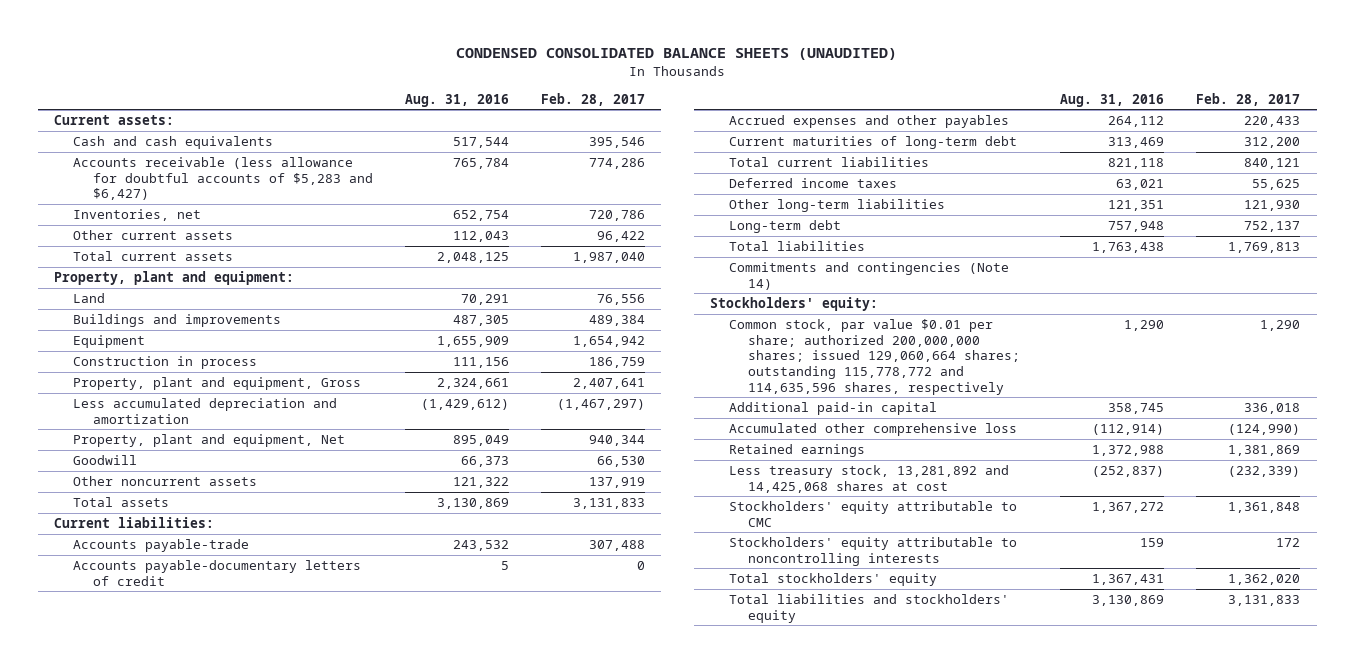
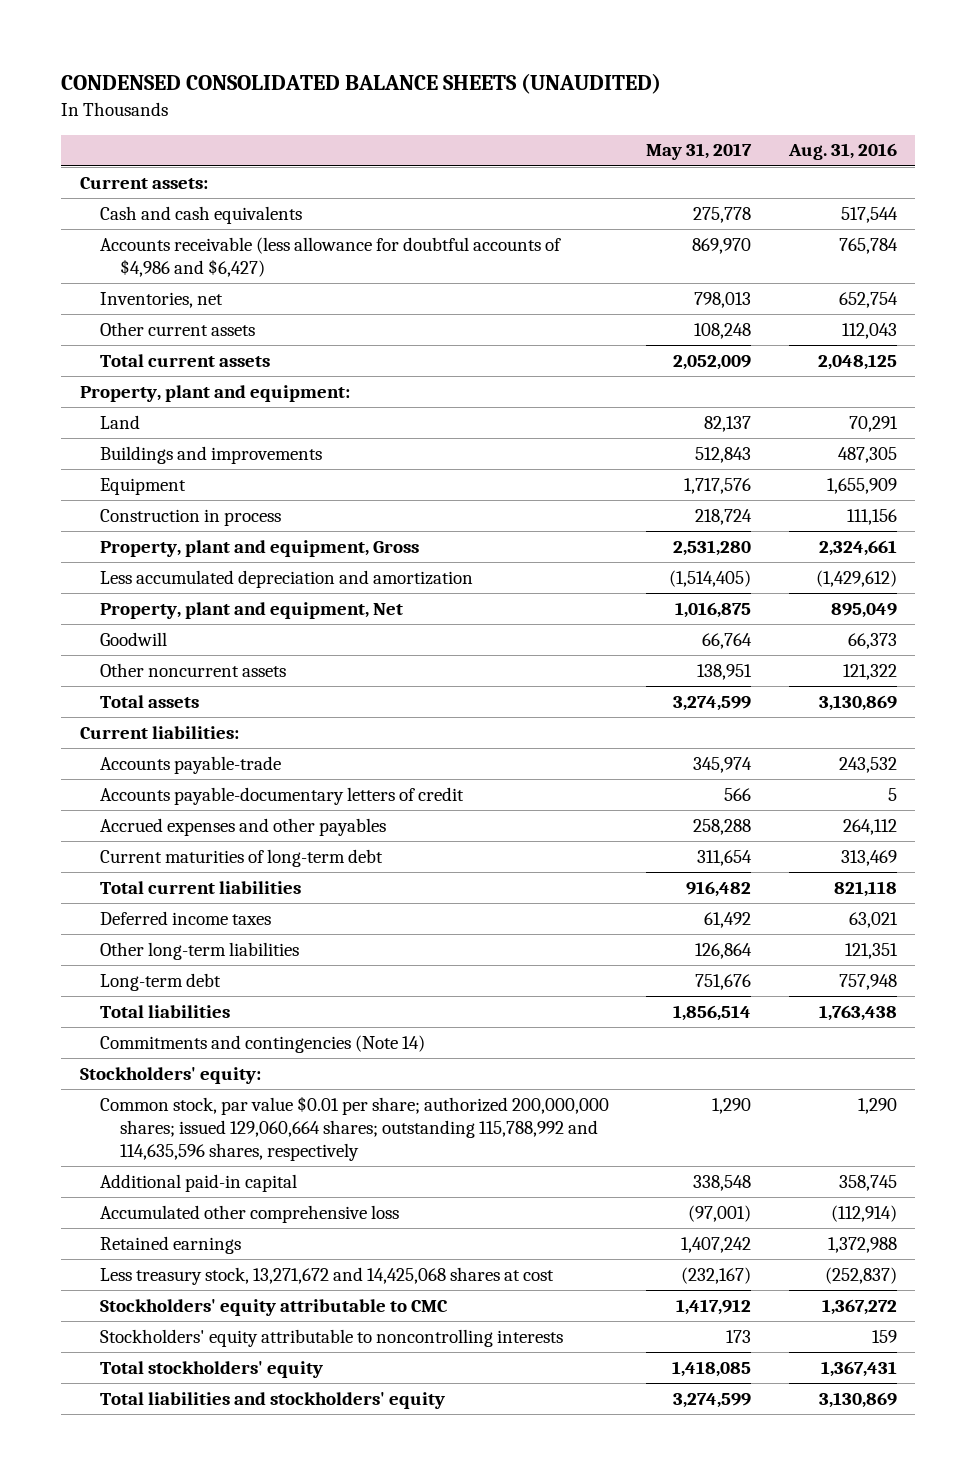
[540,92,645,106] Feb. 28, 2017 -> none
none -> [646,143,753,161] May 31, 2017
[73,157,373,201] Accounts receivable (less allowance for doubtful accounts of $5,283 and $6,427) -> [100,236,562,278] Accounts receivable (less allowance for doubtful accounts of $4,986 and $6,427)
[728,319,1021,395] Common stock, par value $0.01 per share; authorized 200,000,000 shares; issued 129,060,664 shares; outstanding 115,778,772 and 114,635,596 shares, respectively -> [100,1095,610,1162] Common stock, par value $0.01 per share; authorized 200,000,000 shares; issued 129,060,664 shares; outstanding 115,788,992 and 114,635,596 shares, respectively
[728,465,1009,493] Less treasury stock, 13,281,892 and 14,425,068 shares at cost -> [100,1266,555,1285] Less treasury stock, 13,271,672 and 14,425,068 shares at cost

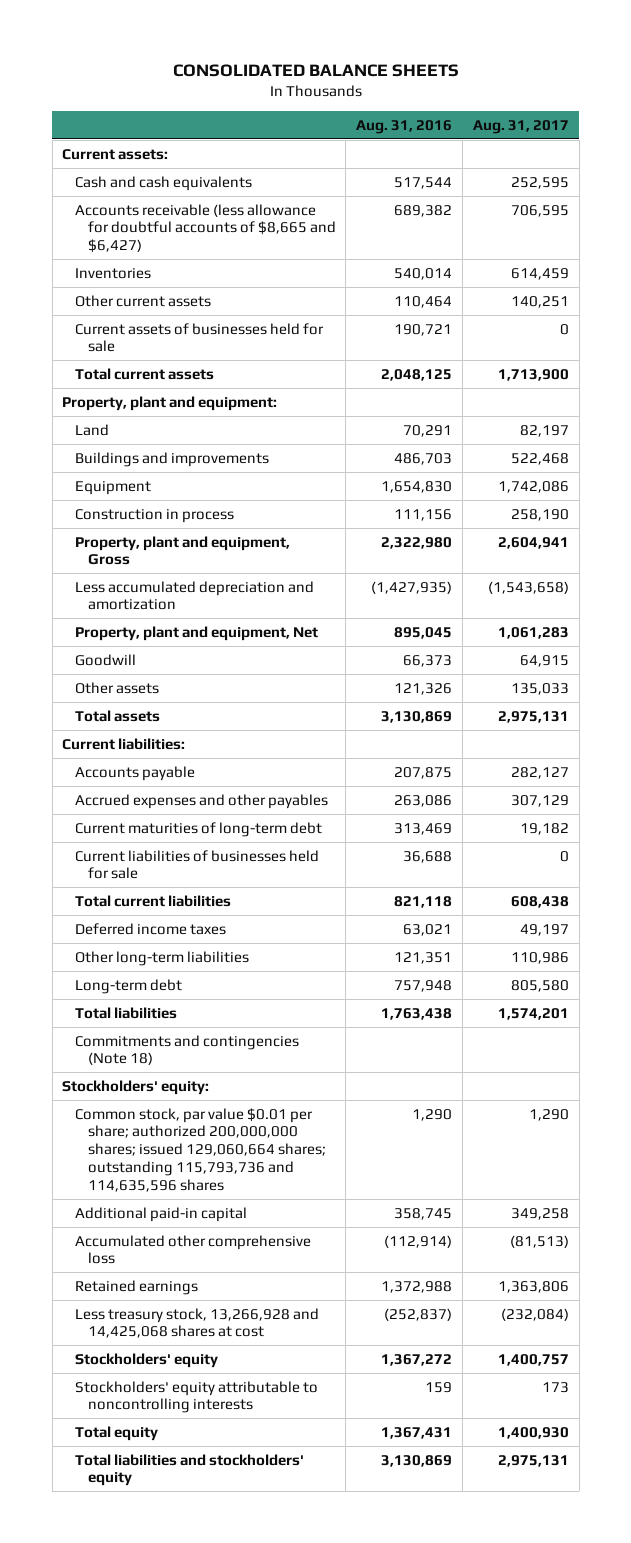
[61,73,662,95] CONDENSED CONSOLIDATED BALANCE SHEETS (UNAUDITED) -> [172,63,459,77] CONSOLIDATED BALANCE SHEETS
[646,143,753,161] May 31, 2017 -> none
none -> [472,119,569,134] Aug. 31, 2017
[100,236,562,278] Accounts receivable (less allowance for doubtful accounts of $4,986 and $6,427) -> [75,203,336,254] Accounts receivable (less allowance for doubtful accounts of $8,665 and $6,427)
[838,237,898,254] 765,784 -> [394,204,453,217] 689,382
[100,291,224,308] Inventories, net -> [75,267,152,279] Inventories
[838,291,898,308] 652,754 -> [394,267,453,280] 540,014
[841,322,897,339] 112,043 -> [394,295,453,308] 110,464
none -> [75,322,325,353] Current assets of businesses held for sale
[837,446,897,463] 487,305 -> [394,452,453,465] 486,703
[826,477,897,494] 1,655,909 -> [381,480,453,493] 1,654,830
[818,539,897,556] 2,324,661 -> [381,536,453,549] 2,322,980
[815,569,897,587] (1,429,612) -> [371,580,453,594] (1,427,935)
[830,602,897,618] 895,049 -> [394,626,453,639] 895,045
[100,662,287,677] Other noncurrent assets -> [75,681,160,694] Other assets
[842,663,897,680] 121,322 -> [394,682,453,695] 121,326
[100,786,465,805] Accounts payable-documentary letters of credit -> none
[100,755,282,774] Accounts payable-trade -> [75,765,196,781] Accounts payable
[838,756,897,773] 243,532 -> [394,766,453,779] 207,875
[842,818,897,835] 264,112 -> [394,794,453,807] 263,086
none -> [75,849,320,880] Current liabilities of businesses held for sale
[100,1034,426,1053] Commitments and contingencies (Note 14) -> [75,1034,300,1066] Commitments and contingencies (Note 18)
[100,1095,610,1162] Common stock, par value $0.01 per share; authorized 200,000,000 shares; issued 129,060,664 shares; outstanding 115,788,992 and 114,635,596 shares, respectively -> [75,1107,326,1192] Common stock, par value $0.01 per share; authorized 200,000,000 shares; issued 129,060,664 shares; outstanding 115,793,736 and 114,635,596 shares
[100,1266,555,1285] Less treasury stock, 13,271,672 and 14,425,068 shares at cost -> [75,1307,320,1339] Less treasury stock, 13,266,928 and 14,425,068 shares at cost
[100,1298,449,1316] Stockholders' equity attributable to CMC -> [75,1352,219,1368] Stockholders' equity
[100,1360,324,1378] Total stockholders' equity -> [75,1425,159,1441] Total equity

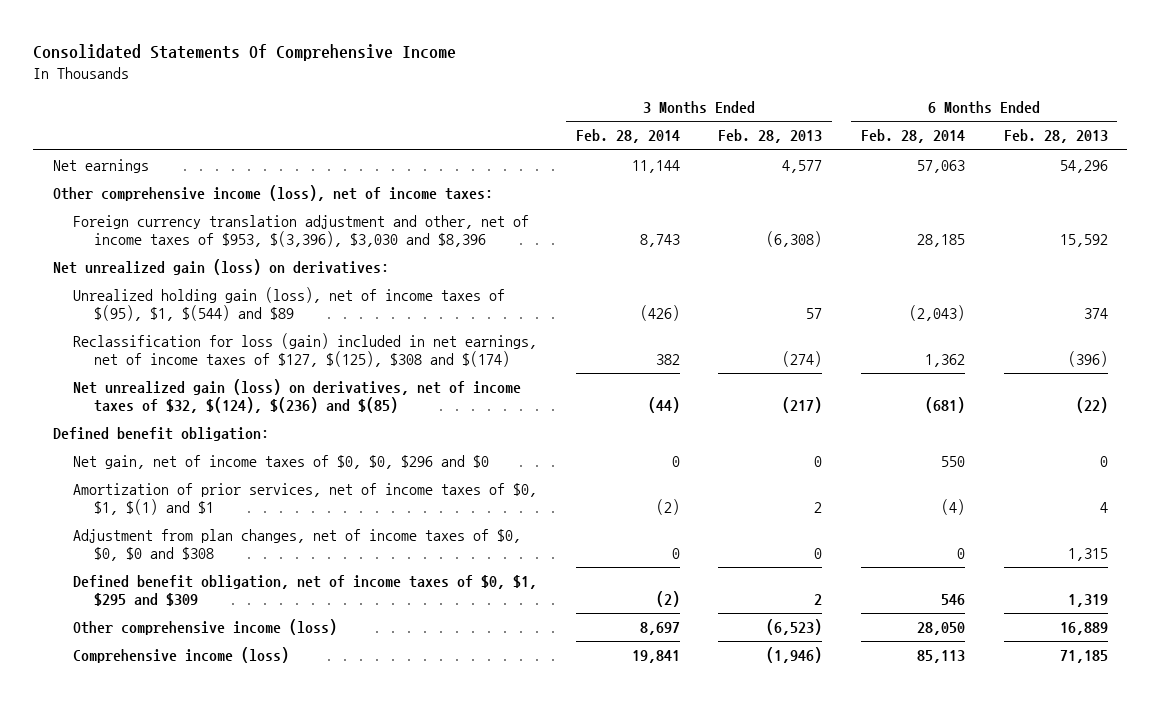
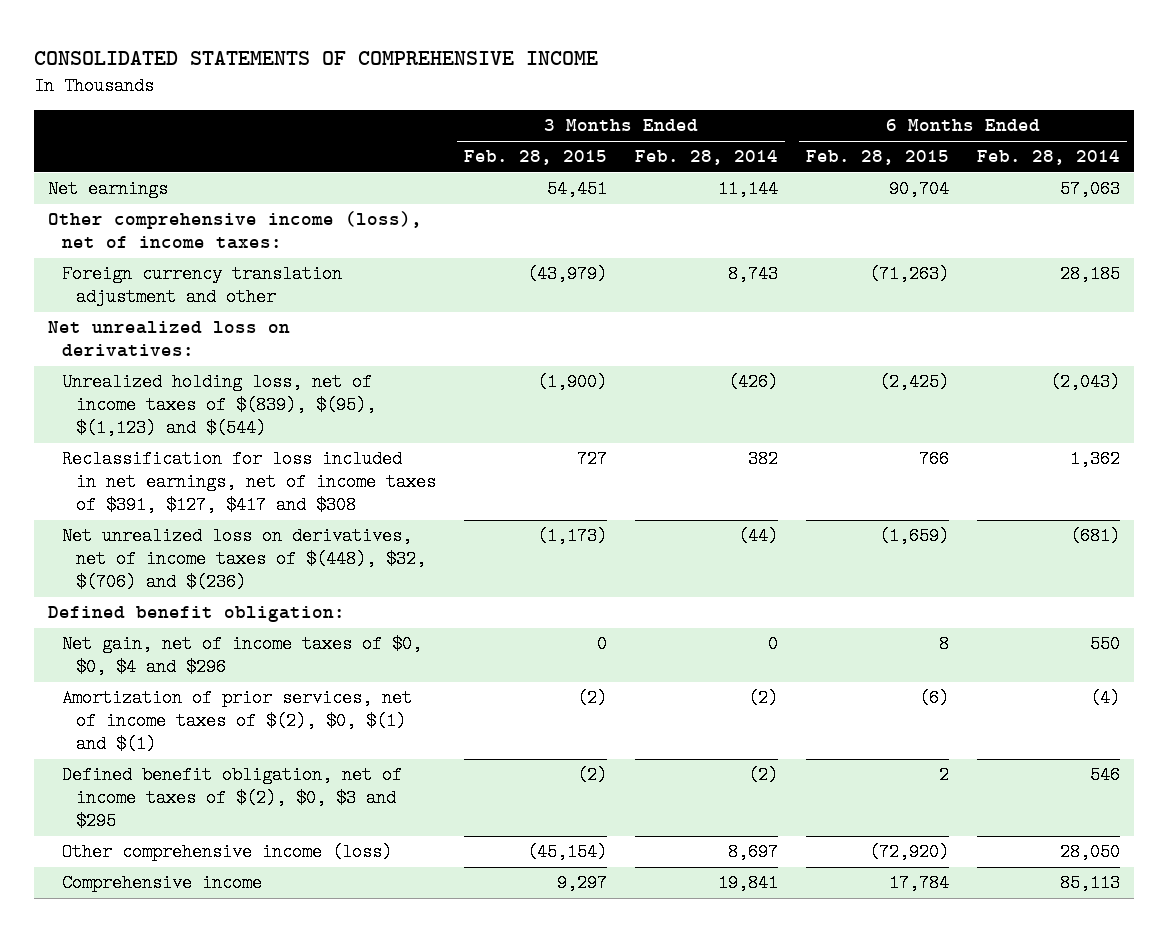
[33,44,457,62] Consolidated Statements Of Comprehensive Income -> [34,50,599,65] CONSOLIDATED STATEMENTS OF COMPREHENSIVE INCOME
[718,129,823,144] Feb. 28, 2013 -> none
[1003,129,1108,144] Feb. 28, 2013 -> none
none -> [463,150,607,166] Feb. 28, 2015
none -> [805,150,949,166] Feb. 28, 2015
[73,214,530,247] Foreign currency translation adjustment and other, net of income taxes of $953, $(3,396), $3,030 and $8,396 -> [62,265,343,307] Foreign currency translation adjustment and other
[52,258,389,275] Net unrealized gain (loss) on derivatives: -> [48,321,291,358] Net unrealized loss on derivatives:
[73,286,506,321] Unrealized holding gain (loss), net of income taxes of $(95), $1, $(544) and $89 -> [62,373,376,438] Unrealized holding loss, net of income taxes of $(839), $(95), $(1,123) and $(544)
[73,332,538,367] Reclassification for loss (gain) included in net earnings, net of income taxes of $127, $(125), $308 and $(174) -> [62,450,436,515] Reclassification for loss included in net earnings, net of income taxes of $391, $127, $417 and $308
[73,378,522,413] Net unrealized gain (loss) on derivatives, net of income taxes of $32, $(124), $(236) and $(85) -> [62,527,426,592] Net unrealized loss on derivatives, net of income taxes of $(448), $32, $(706) and $(236)
[73,528,522,561] Adjustment from plan changes, net of income taxes of $0, $0, $0 and $308 -> none
[73,454,490,469] Net gain, net of income taxes of $0, $0, $296 and $0 -> [62,635,423,677] Net gain, net of income taxes of $0, $0, $4 and $296
[73,482,538,515] Amortization of prior services, net of income taxes of $0, $1, $(1) and $1 -> [62,689,413,754] Amortization of prior services, net of income taxes of $(2), $0, $(1) and $(1)
[73,574,538,606] Defined benefit obligation, net of income taxes of $0, $1, $295 and $309 -> [62,766,403,831] Defined benefit obligation, net of income taxes of $(2), $0, $3 and $295
[73,646,290,663] Comprehensive income (loss) -> [62,874,263,893] Comprehensive income

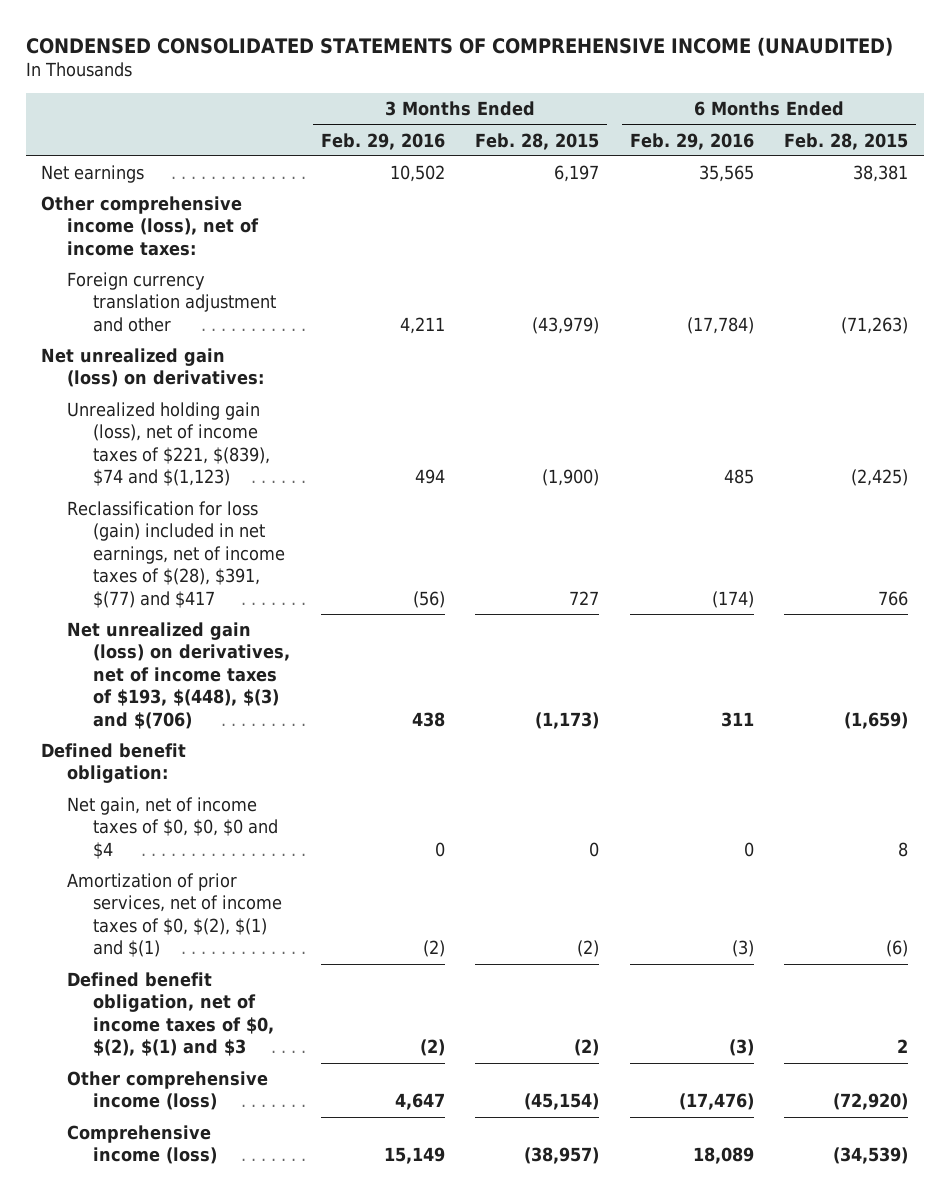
[34,50,599,65] CONSOLIDATED STATEMENTS OF COMPREHENSIVE INCOME -> [25,36,893,56] CONDENSED CONSOLIDATED STATEMENTS OF COMPREHENSIVE INCOME (UNAUDITED)
[634,150,778,166] Feb. 28, 2014 -> none
[976,150,1120,166] Feb. 28, 2014 -> none
none -> [320,132,445,150] Feb. 29, 2016
none -> [629,132,754,150] Feb. 29, 2016
[546,180,607,199] 54,451 -> [554,164,600,182] 6,197
[888,180,949,199] 90,704 -> [853,164,909,182] 38,381
[48,321,291,358] Net unrealized loss on derivatives: -> [41,347,265,388] Net unrealized gain (loss) on derivatives:
[62,373,376,438] Unrealized holding loss, net of income taxes of $(839), $(95), $(1,123) and $(544) -> [67,401,271,487] Unrealized holding gain (loss), net of income taxes of $221, $(839), $74 and $(1,123)
[62,450,436,515] Reclassification for loss included in net earnings, net of income taxes of $391, $127, $417 and $308 -> [67,500,286,608] Reclassification for loss (gain) included in net earnings, net of income taxes of $(28), $391, $(77) and $417
[62,527,426,592] Net unrealized loss on derivatives, net of income taxes of $(448), $32, $(706) and $(236) -> [67,621,291,729] Net unrealized gain (loss) on derivatives, net of income taxes of $193, $(448), $(3) and $(706)
[62,635,423,677] Net gain, net of income taxes of $0, $0, $4 and $296 -> [67,796,279,859] Net gain, net of income taxes of $0, $0, $0 and $4
[62,689,413,754] Amortization of prior services, net of income taxes of $(2), $0, $(1) and $(1) -> [67,872,283,958] Amortization of prior services, net of income taxes of $0, $(2), $(1) and $(1)
[62,766,403,831] Defined benefit obligation, net of income taxes of $(2), $0, $3 and $295 -> [67,971,275,1057] Defined benefit obligation, net of income taxes of $0, $(2), $(1) and $3
[62,874,263,893] Comprehensive income -> [67,1124,218,1165] Comprehensive income (loss)
[556,874,607,893] 9,297 -> [524,1147,600,1165] (38,957)
[888,874,949,893] 17,784 -> [833,1147,909,1165] (34,539)

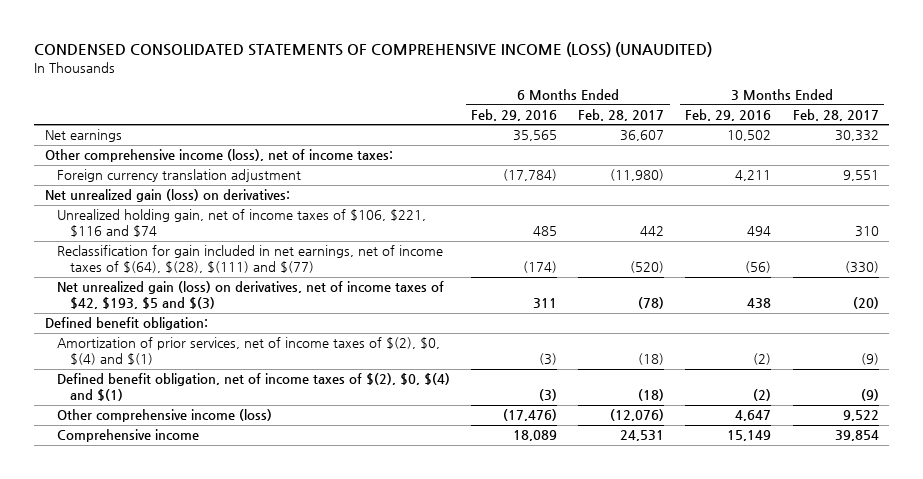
[25,36,893,56] CONDENSED CONSOLIDATED STATEMENTS OF COMPREHENSIVE INCOME (UNAUDITED) -> [34,42,713,58] CONDENSED CONSOLIDATED STATEMENTS OF COMPREHENSIVE INCOME (LOSS) (UNAUDITED)
[475,132,600,150] Feb. 28, 2015 -> none
[784,132,909,150] Feb. 28, 2015 -> none
none -> [578,108,665,121] Feb. 28, 2017
none -> [792,108,879,121] Feb. 28, 2017
[67,271,277,332] Foreign currency translation adjustment and other -> [57,169,302,183] Foreign currency translation adjustment
[67,401,271,487] Unrealized holding gain (loss), net of income taxes of $221, $(839), $74 and $(1,123) -> [57,209,427,238] Unrealized holding gain, net of income taxes of $106, $221, $116 and $74
[67,500,286,608] Reclassification for loss (gain) included in net earnings, net of income taxes of $(28), $391, $(77) and $417 -> [57,245,444,274] Reclassification for gain included in net earnings, net of income taxes of $(64), $(28), $(111) and $(77)
[67,621,291,729] Net unrealized gain (loss) on derivatives, net of income taxes of $193, $(448), $(3) and $(706) -> [57,281,445,310] Net unrealized gain (loss) on derivatives, net of income taxes of $42, $193, $5 and $(3)
[67,796,279,859] Net gain, net of income taxes of $0, $0, $0 and $4 -> none
[67,872,283,958] Amortization of prior services, net of income taxes of $0, $(2), $(1) and $(1) -> [57,337,441,366] Amortization of prior services, net of income taxes of $(2), $0, $(4) and $(1)
[67,971,275,1057] Defined benefit obligation, net of income taxes of $0, $(2), $(1) and $3 -> [57,373,451,402] Defined benefit obligation, net of income taxes of $(2), $0, $(4) and $(1)
[67,1124,218,1165] Comprehensive income (loss) -> [57,429,200,443] Comprehensive income

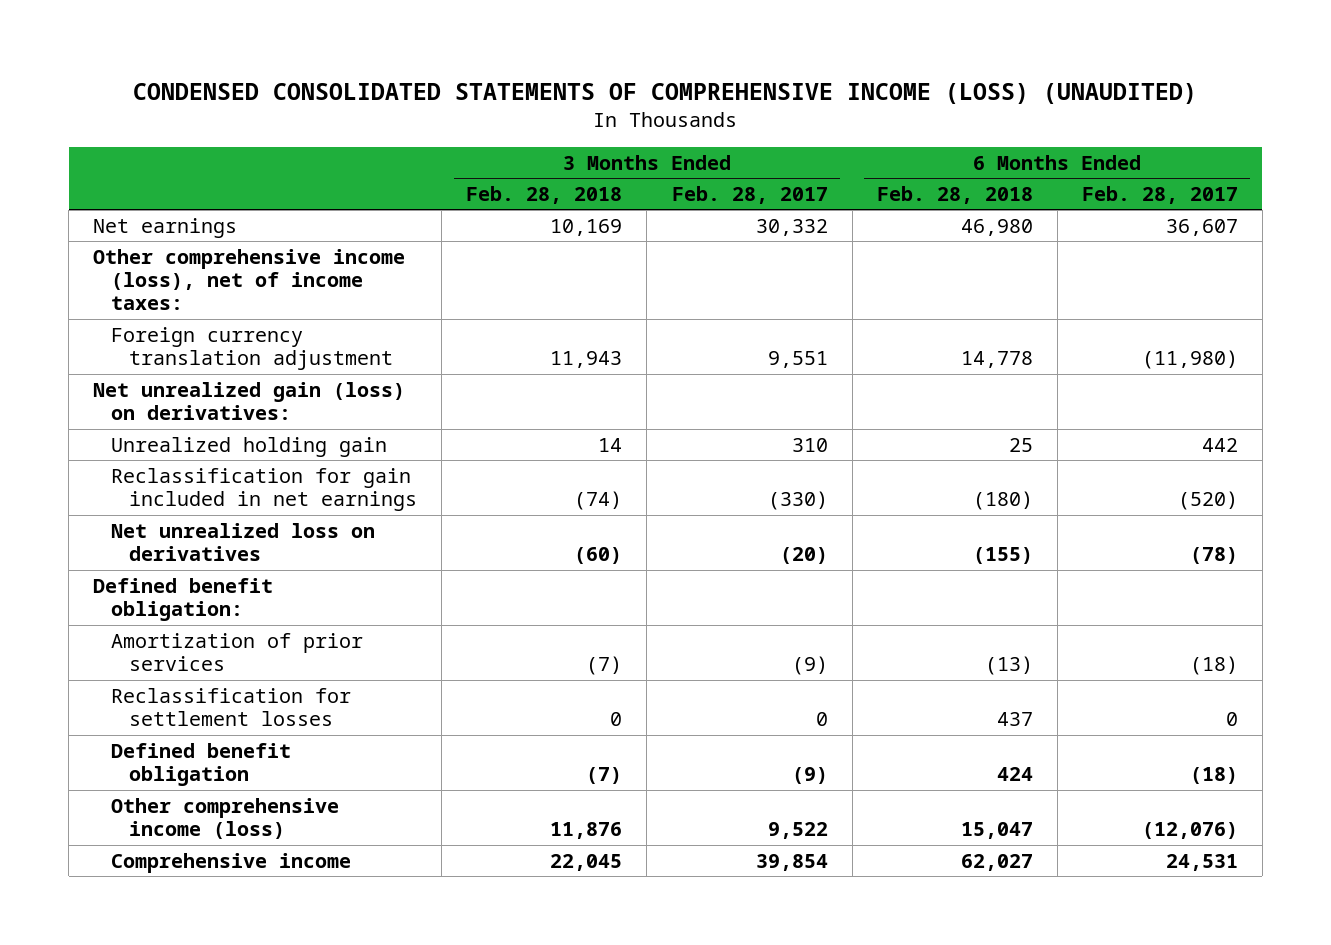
[471,108,558,121] Feb. 29, 2016 -> none
[685,108,772,121] Feb. 29, 2016 -> none
none -> [466,185,623,204] Feb. 28, 2018
none -> [876,185,1033,204] Feb. 28, 2018
[57,209,427,238] Unrealized holding gain, net of income taxes of $106, $221, $116 and $74 -> [111,436,388,457] Unrealized holding gain
[57,245,444,274] Reclassification for gain included in net earnings, net of income taxes of $(64), $(28), $(111) and $(77) -> [111,467,418,512] Reclassification for gain included in net earnings
[57,281,445,310] Net unrealized gain (loss) on derivatives, net of income taxes of $42, $193, $5 and $(3) -> [111,522,376,562] Net unrealized loss on derivatives
[57,337,441,366] Amortization of prior services, net of income taxes of $(2), $0, $(4) and $(1) -> [111,632,364,672] Amortization of prior services
none -> [111,687,352,727] Reclassification for settlement losses
[57,373,451,402] Defined benefit obligation, net of income taxes of $(2), $0, $(4) and $(1) -> [111,742,292,787] Defined benefit obligation

